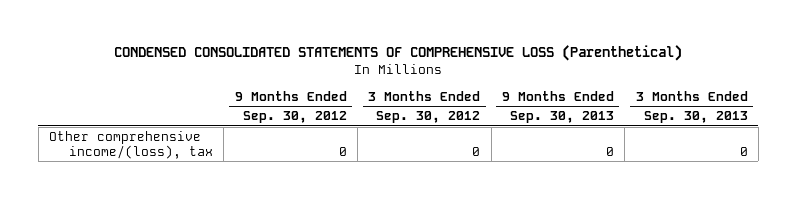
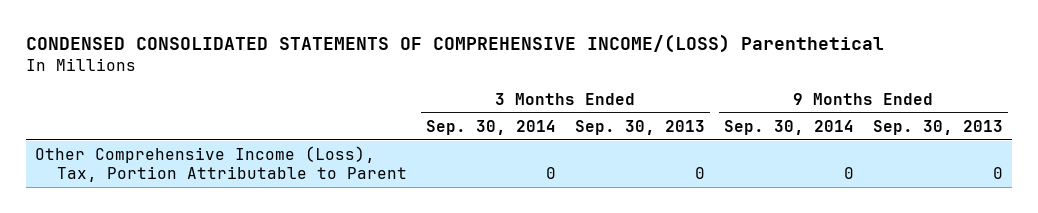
[114,45,683,62] CONDENSED CONSOLIDATED STATEMENTS OF COMPREHENSIVE LOSS (Parenthetical) -> [25,33,884,53] CONDENSED CONSOLIDATED STATEMENTS OF COMPREHENSIVE INCOME/(LOSS) Parenthetical
[242,111,347,124] Sep. 30, 2012 -> none
[376,111,481,124] Sep. 30, 2012 -> none
none -> [425,119,556,135] Sep. 30, 2014
none -> [723,119,854,135] Sep. 30, 2014
[49,131,213,159] Other comprehensive income/(loss), tax -> [35,146,407,183] Other Comprehensive Income (Loss), Tax, Portion Attributable to Parent

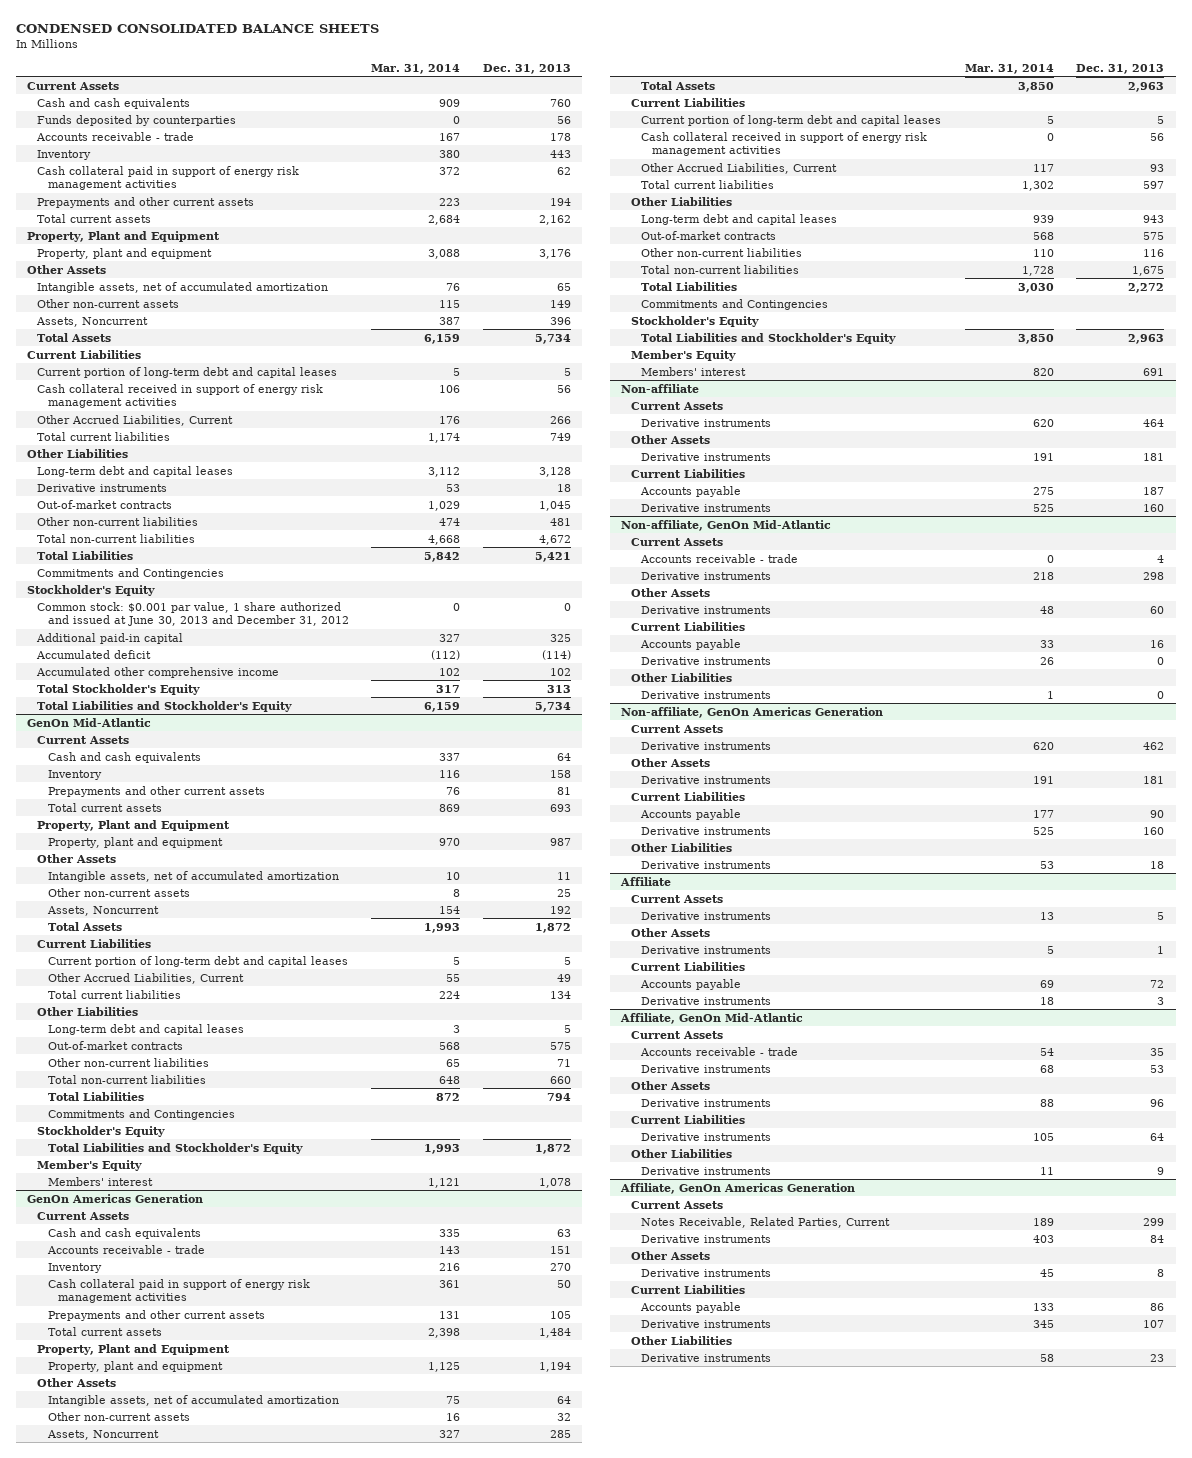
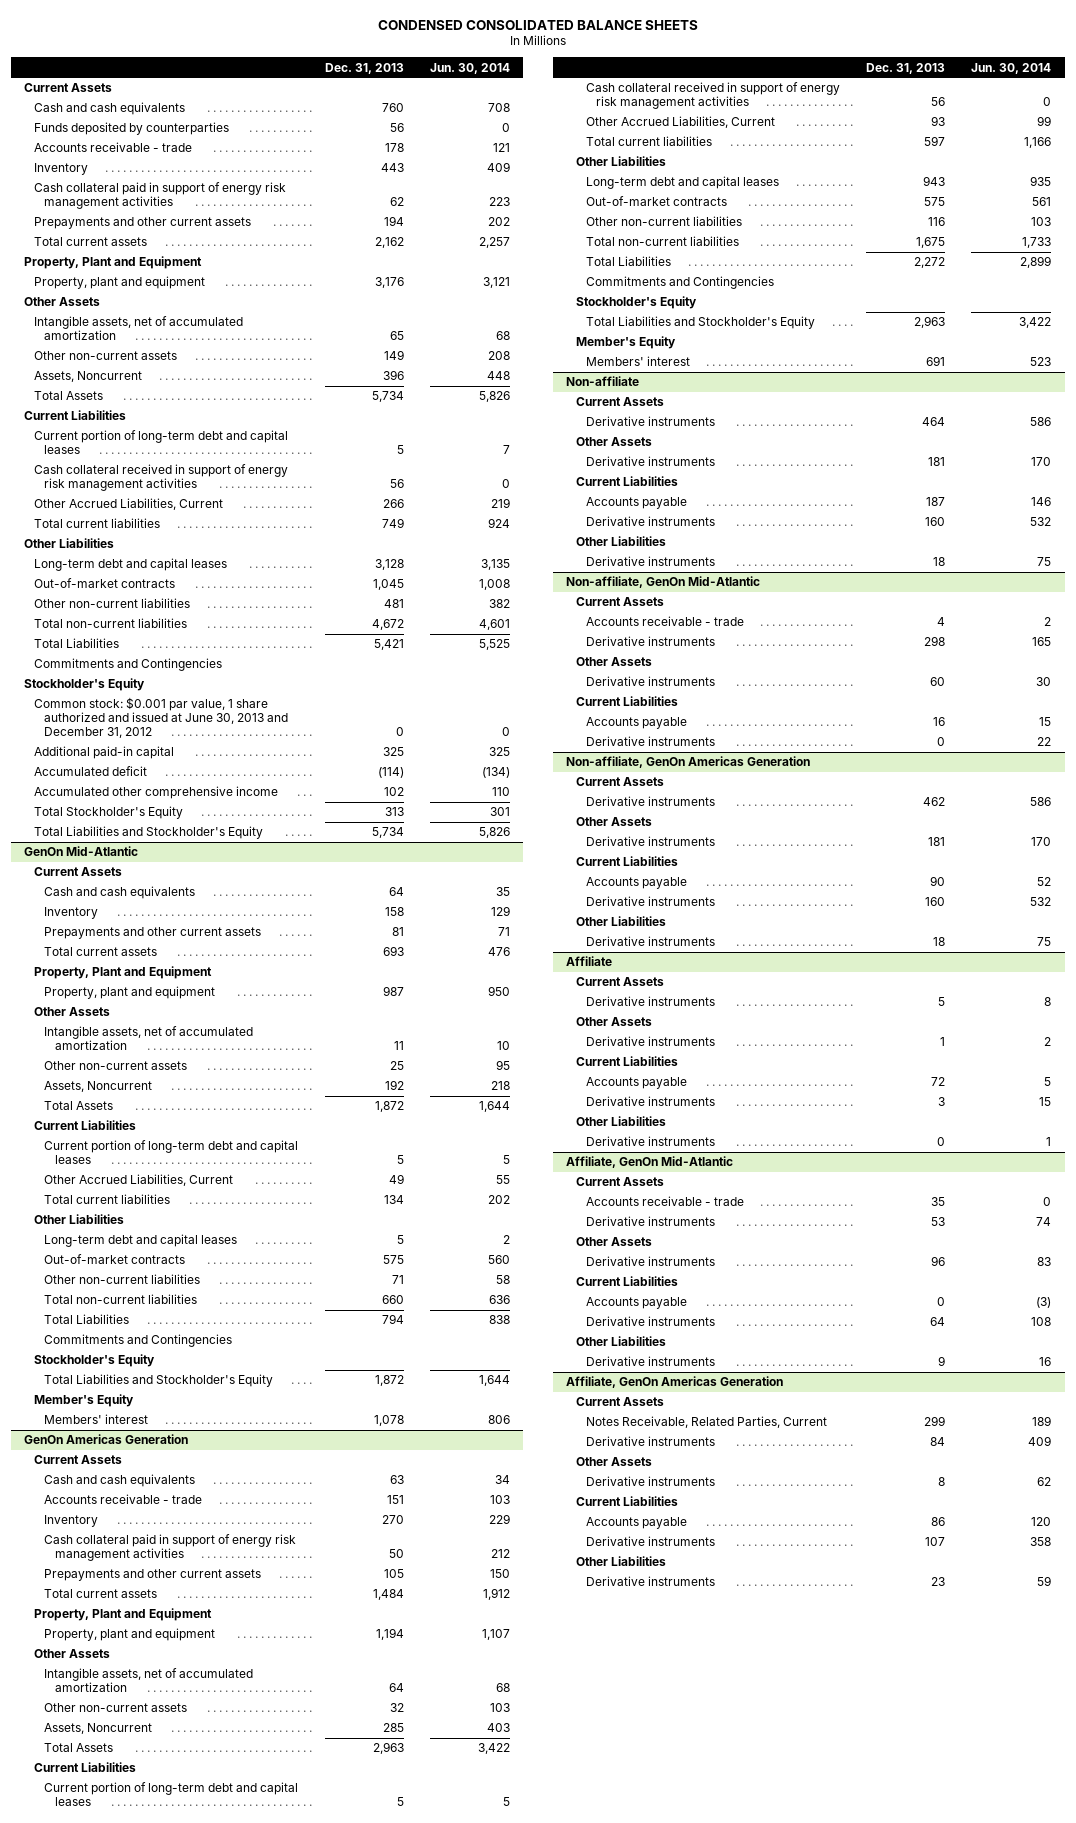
[371,63,461,74] Mar. 31, 2014 -> none
none -> [430,62,511,74] Jun. 30, 2014
[37,483,168,492] Derivative instruments -> none
none -> [575,536,666,547] Other Liabilities
none -> [585,556,715,567] Derivative instruments
[631,672,733,682] Other Liabilities -> none
[641,690,772,699] Derivative instruments -> none
none -> [575,1116,666,1127] Other Liabilities
none -> [585,1136,715,1147] Derivative instruments
none -> [585,1297,687,1310] Accounts payable

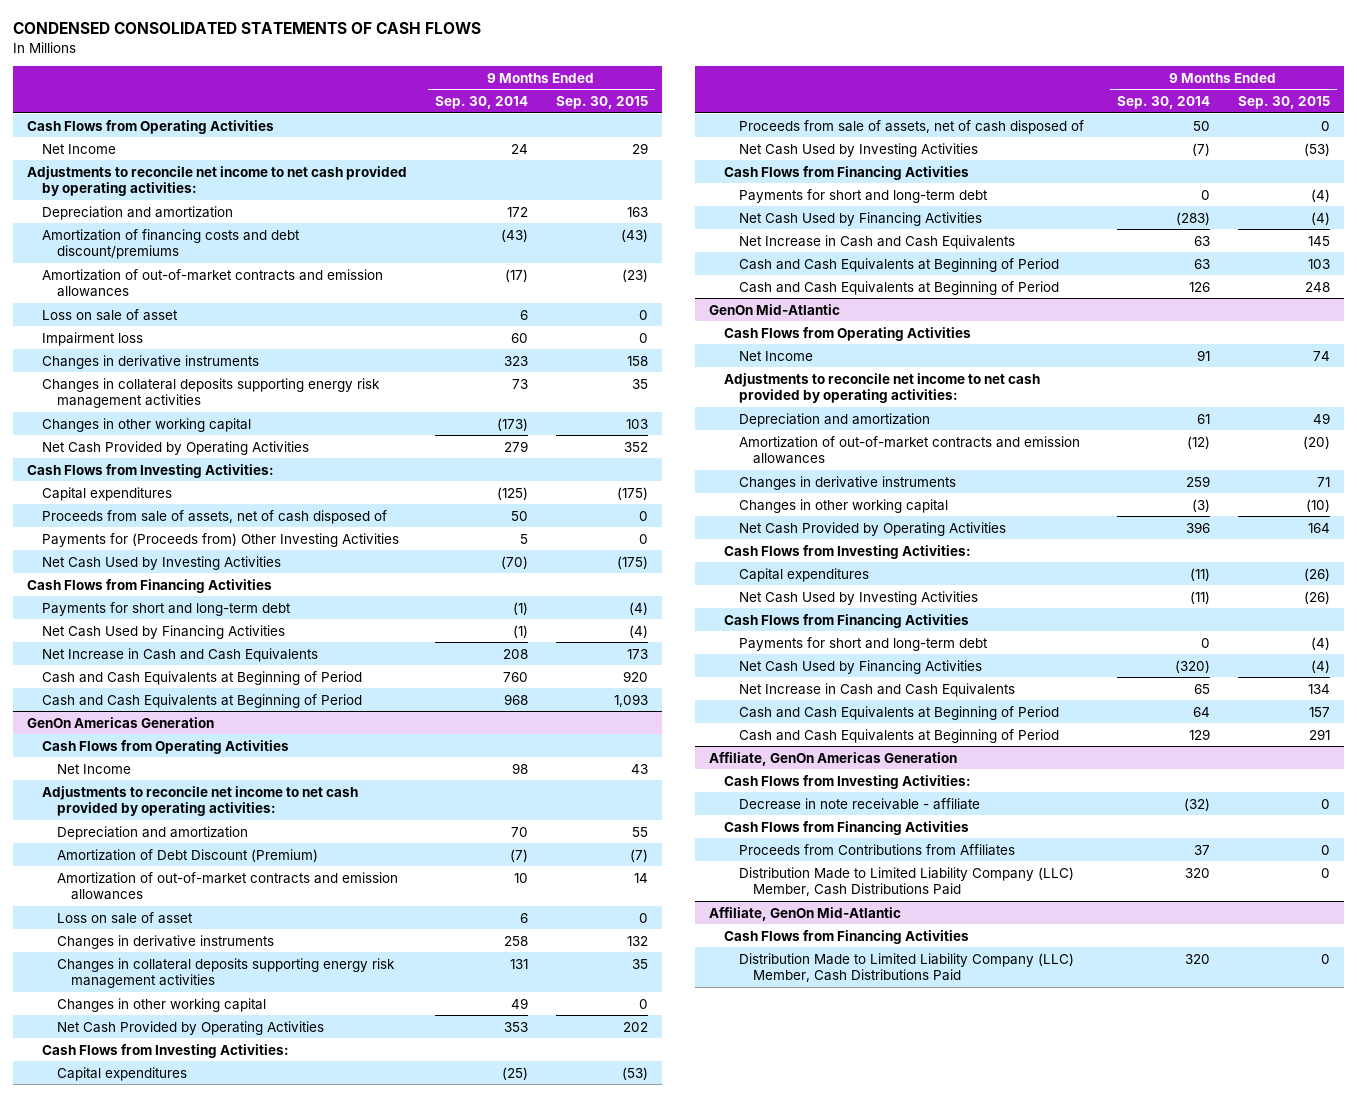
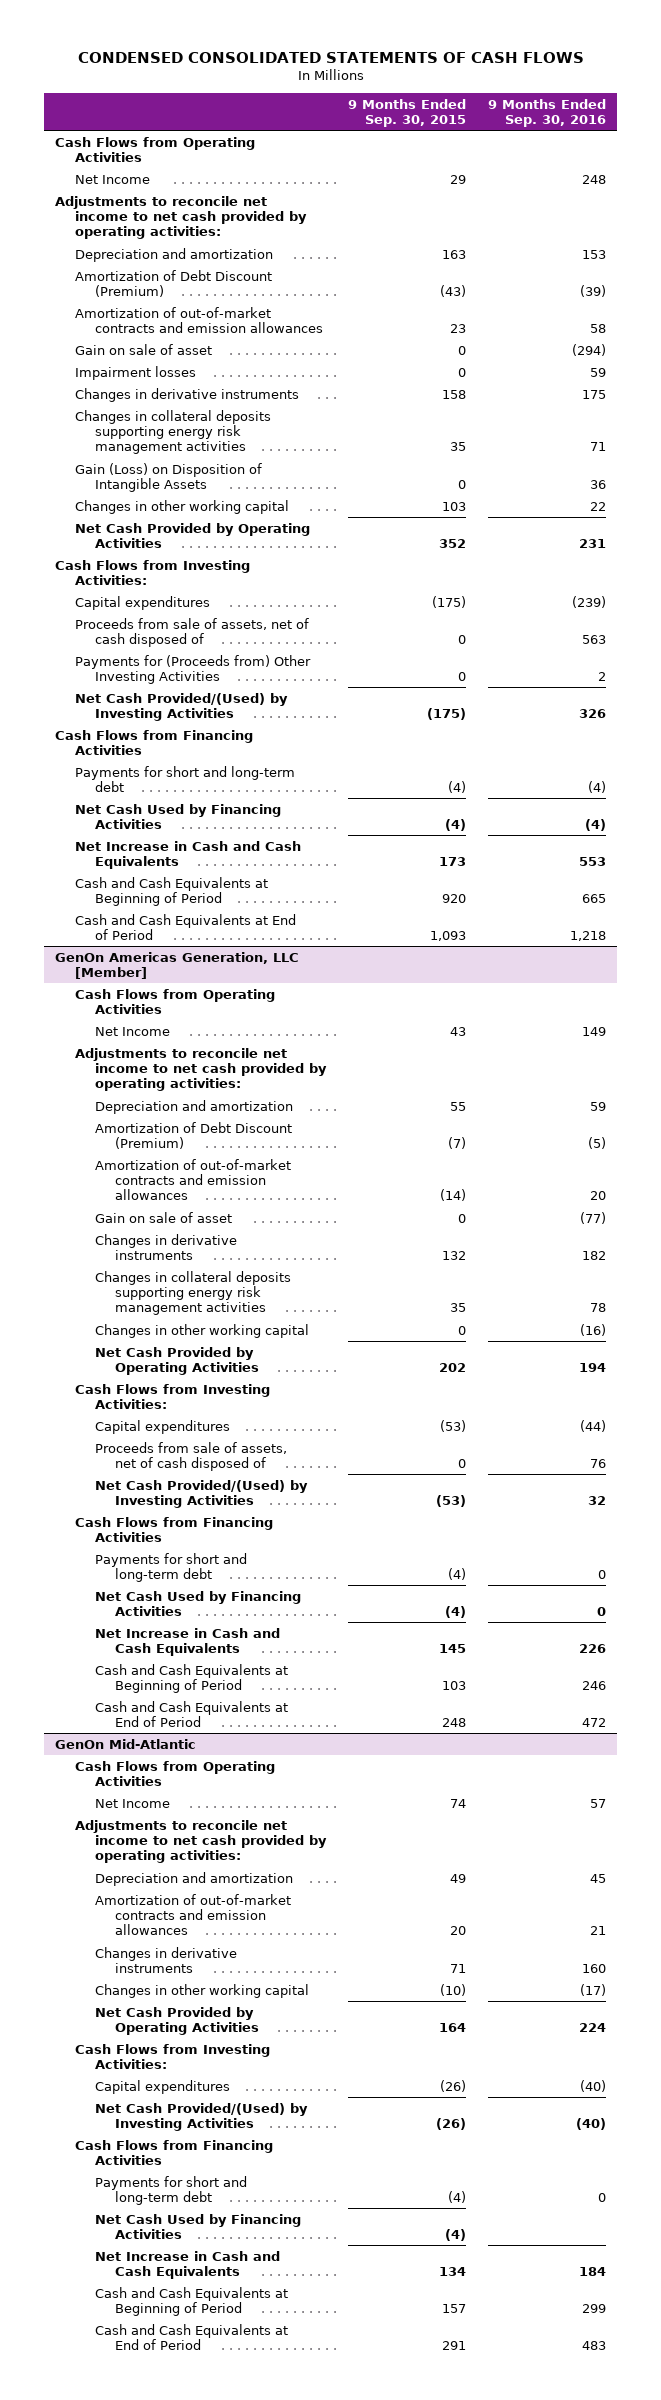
[435,96,529,110] Sep. 30, 2014 -> none
none -> [488,98,607,127] 9 Months Ended Sep. 30, 2016
[41,228,300,260] Amortization of financing costs and debt discount/premiums -> [74,269,272,297] Amortization of Debt Discount (Premium)
[621,268,648,282] (23) -> [450,323,467,333] 23
[41,308,178,321] Loss on sale of asset -> [74,343,212,355] Gain on sale of asset
[41,331,143,346] Impairment loss -> [74,365,196,380] Impairment losses
none -> [74,462,262,492] Gain (Loss) on Disposition of Intangible Assets
[41,555,281,570] Net Cash Used by Investing Activities -> [74,692,288,721] Net Cash Provided/(Used) by Investing Activities
[41,693,362,708] Cash and Cash Equivalents at Beginning of Period -> [74,913,296,940] Cash and Cash Equivalents at End of Period
[27,716,215,728] GenOn Americas Generation -> [54,951,299,979] GenOn Americas Generation, LLC [Member]
[633,872,648,883] 14 -> [440,1189,467,1202] (14)
[56,911,193,924] Loss on sale of asset -> [94,1211,232,1223] Gain on sale of asset
[738,142,978,157] Net Cash Used by Investing Activities -> [94,1479,308,1508] Net Cash Provided/(Used) by Investing Activities
[738,280,1059,295] Cash and Cash Equivalents at Beginning of Period -> [94,1700,288,1727] Cash and Cash Equivalents at End of Period
[1302,435,1330,449] (20) -> [450,1926,467,1936] 20
[738,590,978,605] Net Cash Used by Investing Activities -> [94,2102,308,2131] Net Cash Provided/(Used) by Investing Activities
[709,751,958,766] Affiliate, GenOn Americas Generation -> none
[723,774,971,789] Cash Flows from Investing Activities: -> none
[738,797,980,810] Decrease in note receivable - affiliate -> none
[723,820,969,835] Cash Flows from Financing Activities -> none
[738,843,1015,856] Proceeds from Contributions from Affiliates -> none
[738,866,1074,897] Distribution Made to Limited Liability Company (LLC) Member, Cash Distributions Paid -> none
[709,906,902,921] Affiliate, GenOn Mid-Atlantic -> none
[723,929,969,944] Cash Flows from Financing Activities -> none
[738,952,1074,983] Distribution Made to Limited Liability Company (LLC) Member, Cash Distributions Paid -> none
[738,728,1059,743] Cash and Cash Equivalents at Beginning of Period -> [94,2323,288,2350] Cash and Cash Equivalents at End of Period

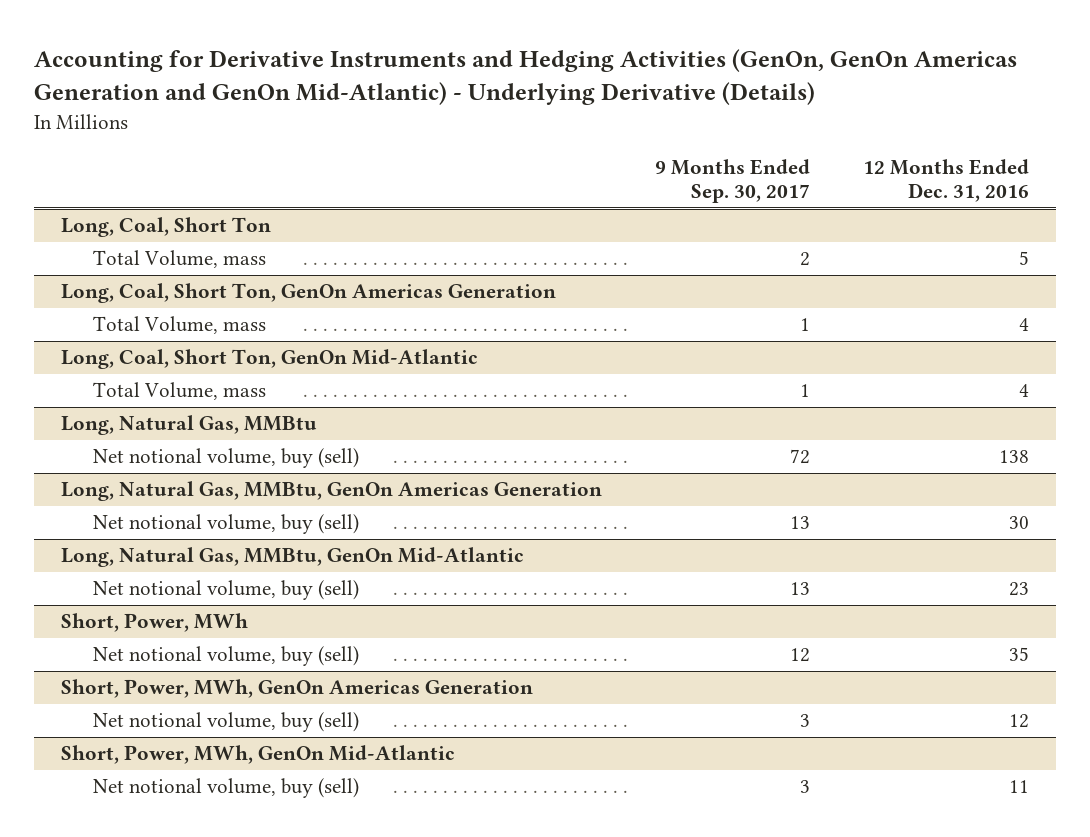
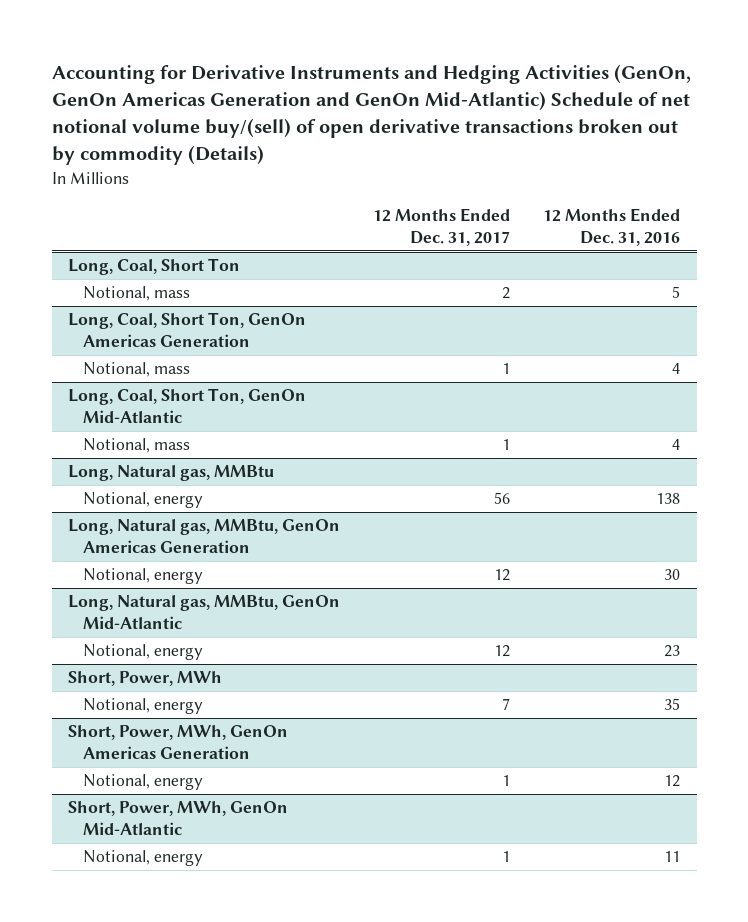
[34,49,1018,106] Accounting for Derivative Instruments and Hedging Activities (GenOn, GenOn Americas Generation and GenOn Mid-Atlantic) - Underlying Derivative (Details) -> [51,63,691,166] Accounting for Derivative Instruments and Hedging Activities (GenOn, GenOn Americas Generation and GenOn Mid-Atlantic) Schedule of net notional volume buy/(sell) of open derivative transactions broken out by commodity (Details)
[654,158,810,204] 9 Months Ended Sep. 30, 2017 -> none
none -> [373,207,511,246] 12 Months Ended Dec. 31, 2017
[92,250,266,269] Total Volume, mass -> [82,286,190,302] Notional, mass
[92,316,266,335] Total Volume, mass -> [82,362,190,378] Notional, mass
[92,382,266,401] Total Volume, mass -> [82,438,190,454] Notional, mass
[60,415,317,436] Long, Natural Gas, MMBtu -> [68,465,275,482] Long, Natural gas, MMBtu
[92,448,359,469] Net notional volume, buy (sell) -> [82,492,203,509] Notional, energy
[60,481,602,502] Long, Natural Gas, MMBtu, GenOn Americas Generation -> [68,519,341,554] Long, Natural gas, MMBtu, GenOn Americas Generation
[92,514,359,535] Net notional volume, buy (sell) -> [82,568,203,585] Notional, energy
[60,547,524,568] Long, Natural Gas, MMBtu, GenOn Mid-Atlantic -> [68,595,341,630] Long, Natural gas, MMBtu, GenOn Mid-Atlantic
[92,580,359,601] Net notional volume, buy (sell) -> [82,644,203,661] Notional, energy
[92,646,359,667] Net notional volume, buy (sell) -> [82,698,203,715] Notional, energy
[92,712,359,733] Net notional volume, buy (sell) -> [82,774,203,791] Notional, energy
[92,778,359,799] Net notional volume, buy (sell) -> [82,850,203,867] Notional, energy

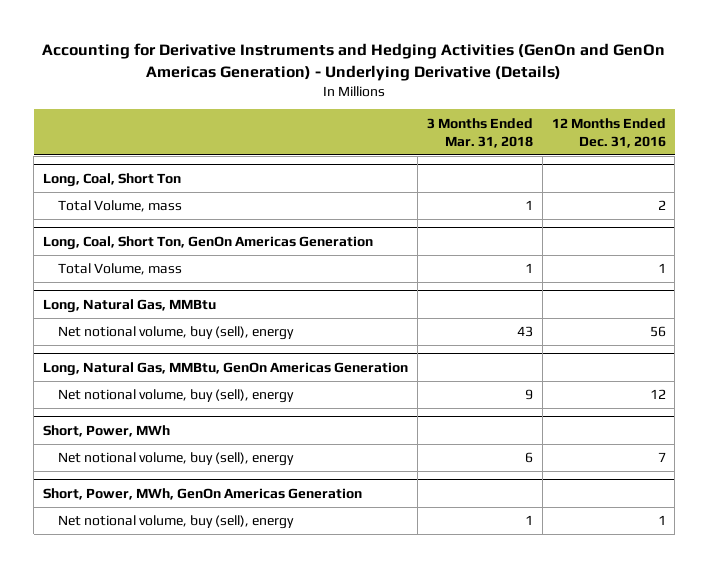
[51,63,691,166] Accounting for Derivative Instruments and Hedging Activities (GenOn, GenOn Americas Generation and GenOn Mid-Atlantic) Schedule of net notional volume buy/(sell) of open derivative transactions broken out by commodity (Details) -> [42,43,666,81] Accounting for Derivative Instruments and Hedging Activities (GenOn and GenOn Americas Generation) - Underlying Derivative (Details)
[373,207,511,246] 12 Months Ended Dec. 31, 2017 -> none
none -> [426,117,533,148] 3 Months Ended Mar. 31, 2018
[82,286,190,302] Notional, mass -> [58,200,183,213] Total Volume, mass
[672,286,681,299] 5 -> [657,200,666,211] 2
[68,388,307,424] Long, Coal, Short Ton, GenOn Mid-Atlantic -> none
[82,438,190,454] Notional, mass -> none
[68,595,341,630] Long, Natural gas, MMBtu, GenOn Mid-Atlantic -> none
[82,644,203,661] Notional, energy -> none
[82,362,190,378] Notional, mass -> [58,263,183,276] Total Volume, mass
[672,363,681,375] 4 -> [657,263,666,274] 1
[68,465,275,482] Long, Natural gas, MMBtu -> [43,299,217,314] Long, Natural Gas, MMBtu
[82,492,203,509] Notional, energy -> [58,326,295,341] Net notional volume, buy (sell), energy
[656,493,681,505] 138 -> [649,326,666,338] 56
[68,519,341,554] Long, Natural gas, MMBtu, GenOn Americas Generation -> [43,362,409,377] Long, Natural Gas, MMBtu, GenOn Americas Generation
[82,568,203,585] Notional, energy -> [58,389,295,404] Net notional volume, buy (sell), energy
[664,569,681,581] 30 -> [649,389,666,400] 12
[82,698,203,715] Notional, energy -> [58,452,295,467] Net notional volume, buy (sell), energy
[664,698,681,711] 35 -> [657,452,666,463] 7
[68,801,289,836] Short, Power, MWh, GenOn Mid-Atlantic -> none
[82,850,203,867] Notional, energy -> none
[82,774,203,791] Notional, energy -> [58,515,295,530] Net notional volume, buy (sell), energy
[664,775,681,788] 12 -> [657,515,666,526] 1

